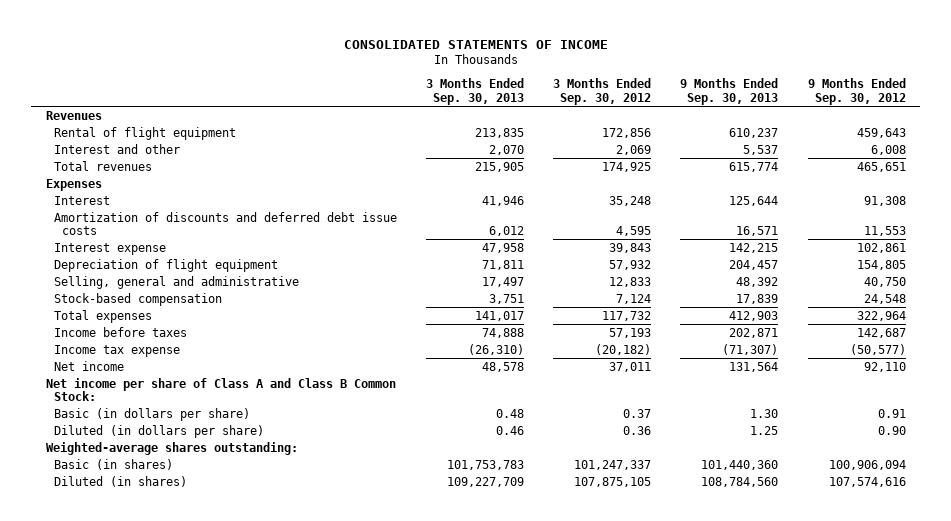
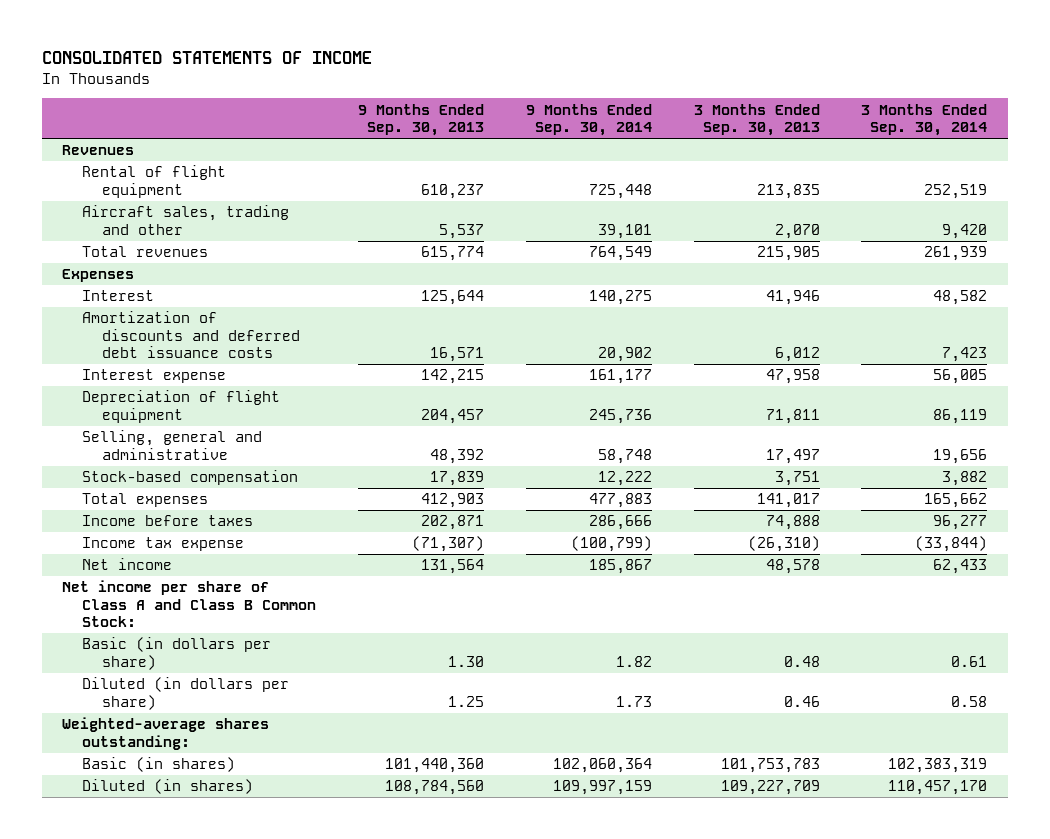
[553,78,652,105] 3 Months Ended Sep. 30, 2012 -> none
[807,78,906,105] 9 Months Ended Sep. 30, 2012 -> none
none -> [525,103,652,137] 9 Months Ended Sep. 30, 2014
none -> [861,103,988,137] 3 Months Ended Sep. 30, 2014
[53,143,180,154] Interest and other -> [82,205,290,235] Aircraft sales, trading and other
[53,211,397,236] Amortization of discounts and deferred debt issue costs -> [82,311,301,358] Amortization of discounts and deferred debt issuance costs

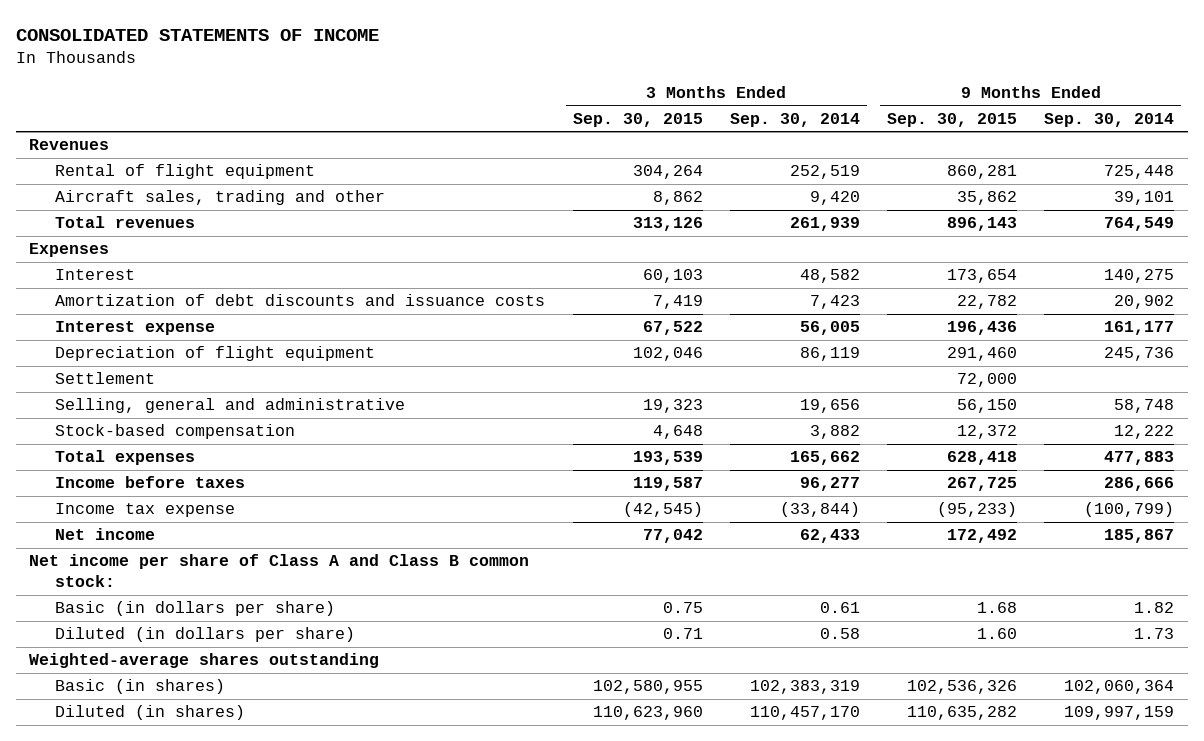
[358,103,485,137] 9 Months Ended Sep. 30, 2013 -> none
[693,103,820,137] 3 Months Ended Sep. 30, 2013 -> none
none -> [572,112,703,127] Sep. 30, 2015
none -> [887,112,1018,127] Sep. 30, 2015
[82,311,301,358] Amortization of discounts and deferred debt issuance costs -> [55,294,546,307] Amortization of debt discounts and issuance costs
none -> [55,372,156,385] Settlement
[62,580,317,627] Net income per share of Class A and Class B Common Stock: -> [29,554,530,588] Net income per share of Class A and Class B common stock:
[62,717,270,750] Weighted-average shares outstanding: -> [29,653,380,669] Weighted-average shares outstanding

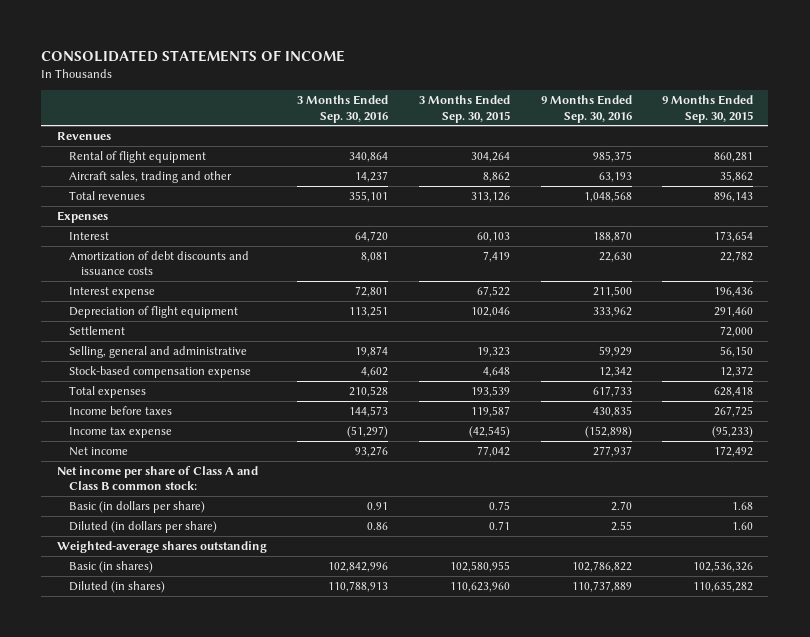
[729,112,860,127] Sep. 30, 2014 -> none
[1044,112,1175,127] Sep. 30, 2014 -> none
none -> [297,94,389,123] 3 Months Ended Sep. 30, 2016
none -> [540,94,632,123] 9 Months Ended Sep. 30, 2016
[55,424,296,440] Stock-based compensation -> [68,365,251,378] Stock-based compensation expense

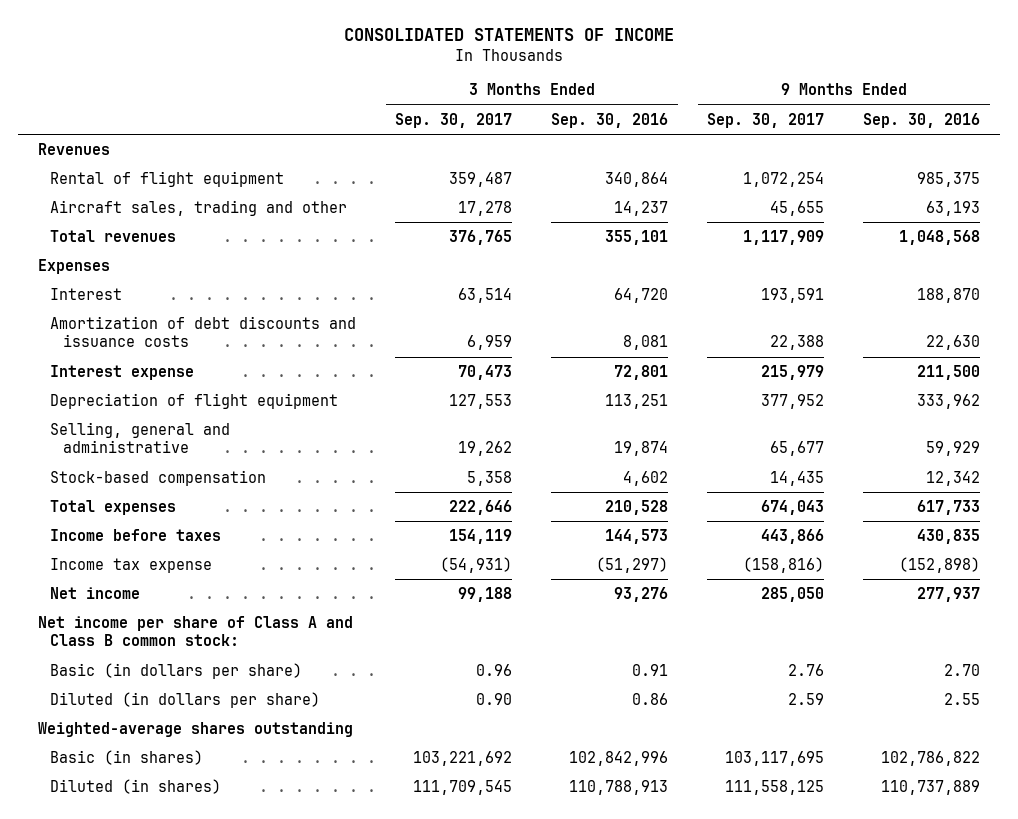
[418,94,510,123] 3 Months Ended Sep. 30, 2015 -> none
[662,94,754,123] 9 Months Ended Sep. 30, 2015 -> none
none -> [395,112,513,128] Sep. 30, 2017
none -> [707,112,825,128] Sep. 30, 2017
[68,325,125,335] Settlement -> none
[68,365,251,378] Stock-based compensation expense -> [50,470,267,487] Stock-based compensation

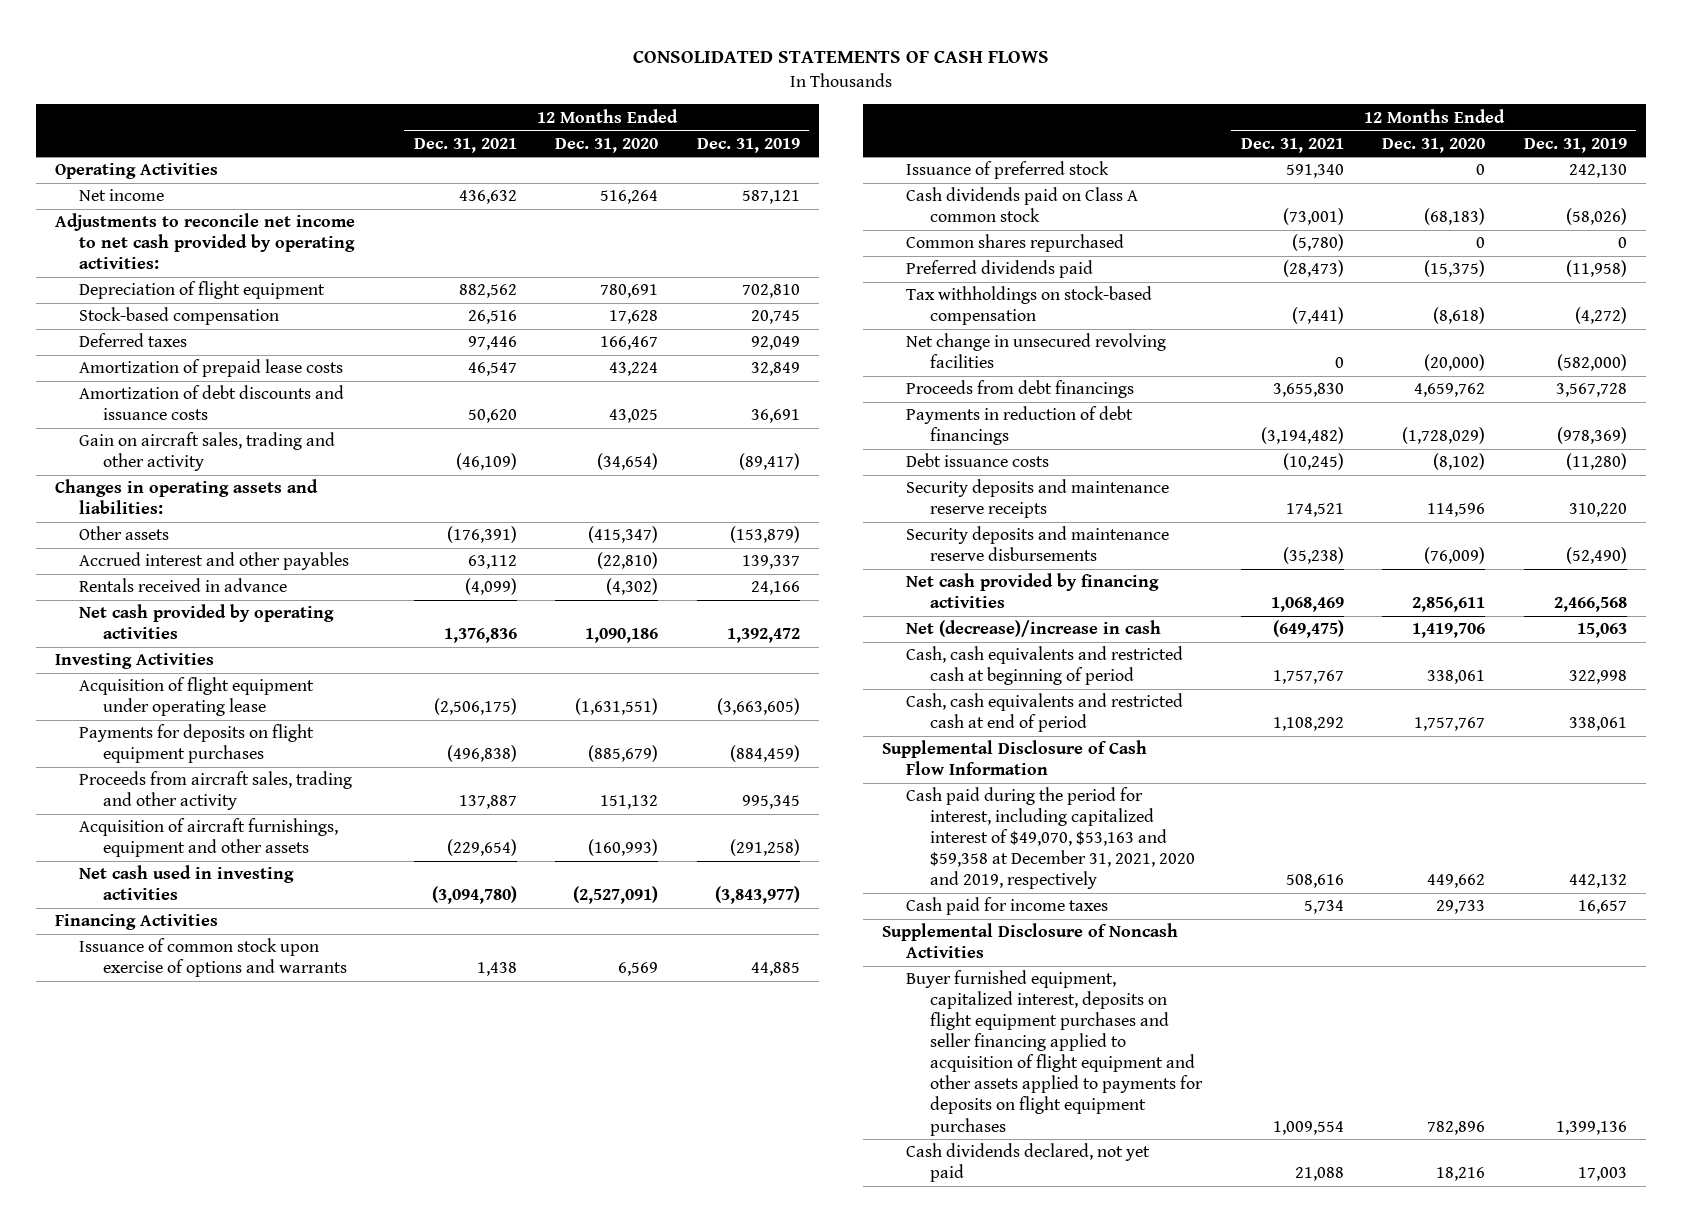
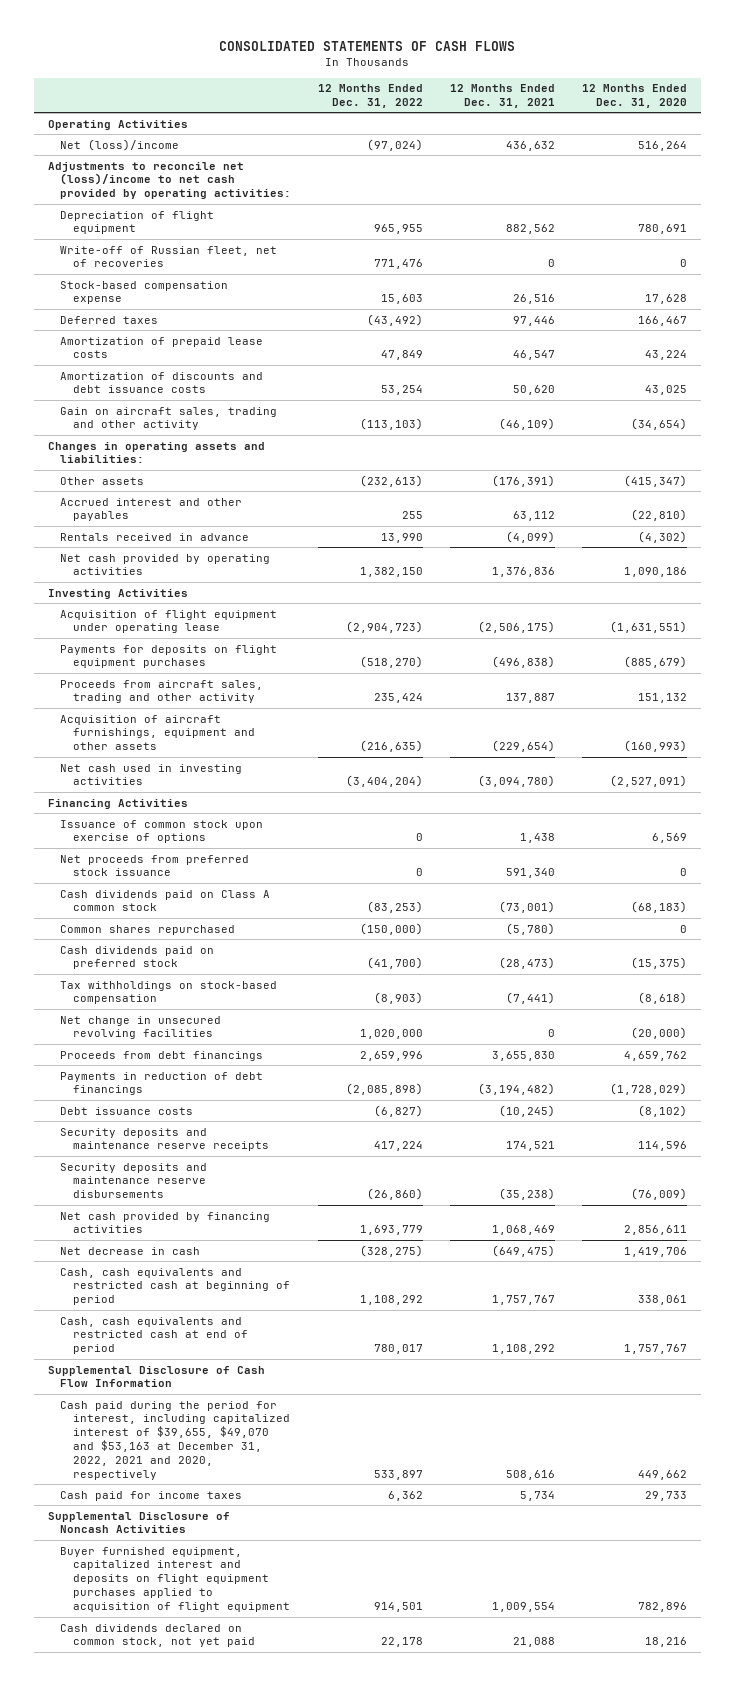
[696,137,800,153] Dec. 31, 2019 -> none
none -> [318,84,424,108] 12 Months Ended Dec. 31, 2022
[79,189,165,202] Net income -> [60,138,180,151] Net (loss)/income
[55,213,356,270] Adjustments to reconcile net income to net cash provided by operating activities: -> [47,161,292,200] Adjustments to reconcile net (loss)/income to net cash provided by operating activities:
none -> [60,245,278,268] Write-off of Russian fleet, net of recoveries
[79,307,280,326] Stock-based compensation -> [60,280,229,305] Stock-based compensation expense
[79,385,345,421] Amortization of debt discounts and issuance costs -> [60,371,264,394] Amortization of discounts and debt issuance costs
[79,938,348,978] Issuance of common stock upon exercise of options and warrants -> [60,819,264,844] Issuance of common stock upon exercise of options
[906,161,1110,180] Issuance of preferred stock -> [60,854,250,877] Net proceeds from preferred stock issuance
[906,260,1094,279] Preferred dividends paid -> [60,945,215,970] Cash dividends paid on preferred stock
[906,620,1162,638] Net (decrease)/increase in cash -> [60,1246,201,1255] Net decrease in cash
[906,787,1196,890] Cash paid during the period for interest, including capitalized interest of $49,070, $53,163 and $59,358 at December 31, 2021, 2020 and 2019, respectively -> [60,1400,291,1481] Cash paid during the period for interest, including capitalized interest of $39,655, $49,070 and $53,163 at December 31, 2022, 2021 and 2020, respectively
[906,970,1204,1136] Buyer furnished equipment, capitalized interest, deposits on flight equipment purchases and seller financing applied to acquisition of flight equipment and other assets applied to payments for deposits on flight equipment purchases -> [60,1546,291,1613] Buyer furnished equipment, capitalized interest and deposits on flight equipment purchases applied to acquisition of flight equipment
[906,1143,1151,1183] Cash dividends declared, not yet paid -> [60,1623,256,1648] Cash dividends declared on common stock, not yet paid

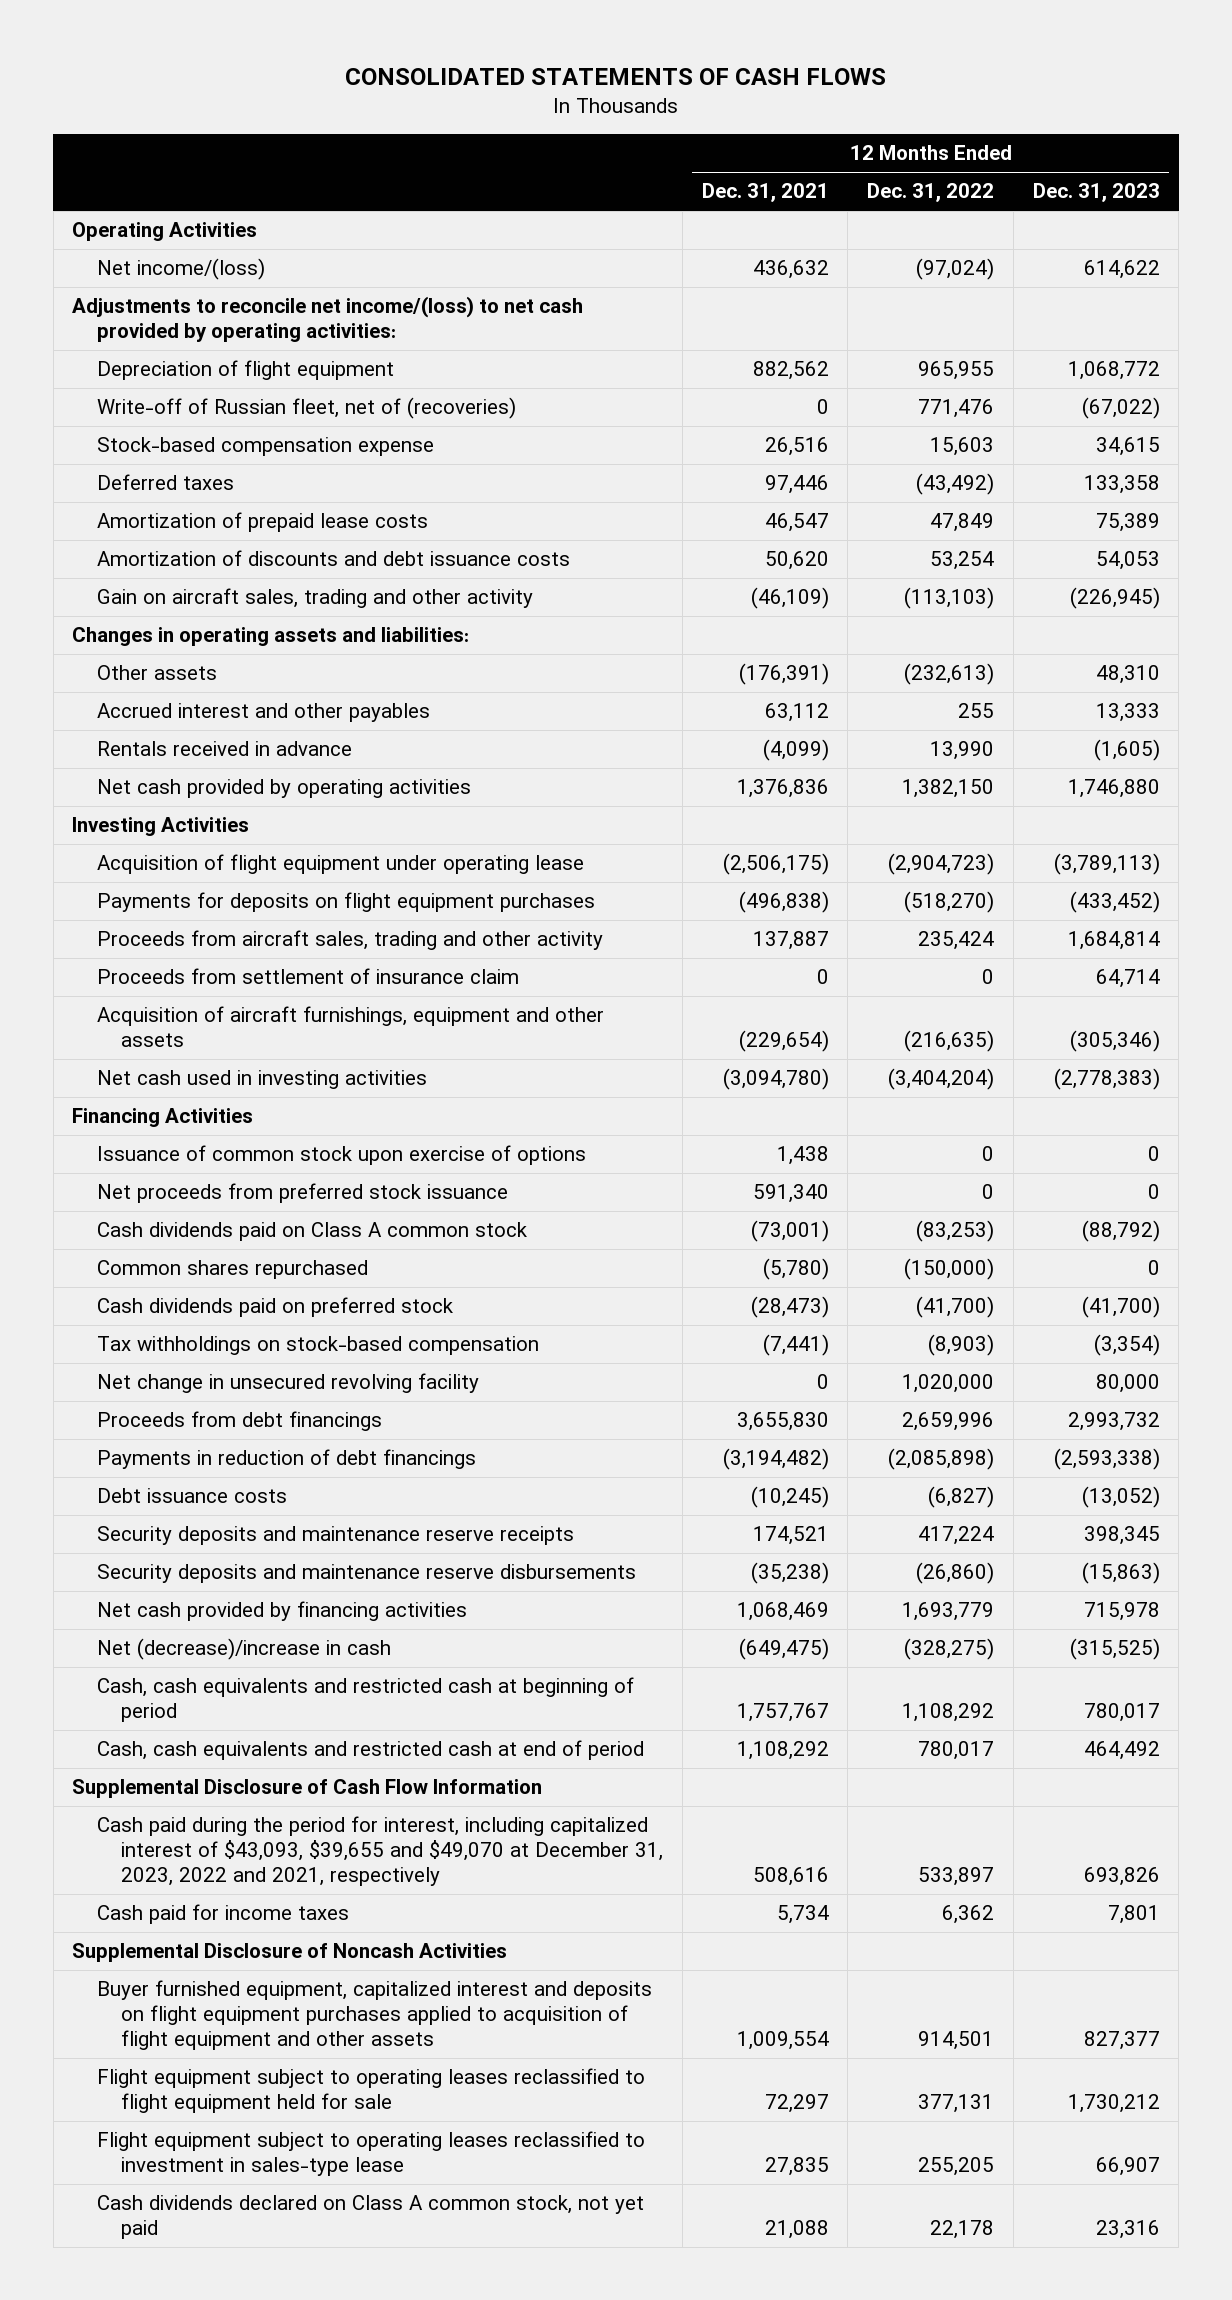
[582,84,688,108] 12 Months Ended Dec. 31, 2020 -> none
none -> [1032,183,1160,203] Dec. 31, 2023
[60,138,180,151] Net (loss)/income -> [96,258,265,281] Net income/(loss)
[47,161,292,200] Adjustments to reconcile net (loss)/income to net cash provided by operating activities: -> [72,296,584,343] Adjustments to reconcile net income/(loss) to net cash provided by operating activities:
[60,245,278,268] Write-off of Russian fleet, net of recoveries -> [96,397,516,420] Write-off of Russian fleet, net of (recoveries)
none -> [96,968,519,985] Proceeds from settlement of insurance claim
[60,1015,222,1040] Net change in unsecured revolving facilities -> [96,1373,479,1394] Net change in unsecured revolving facility
[60,1246,201,1255] Net decrease in cash -> [96,1638,391,1661] Net (decrease)/increase in cash
[60,1400,291,1481] Cash paid during the period for interest, including capitalized interest of $39,655, $49,070 and $53,163 at December 31, 2022, 2021 and 2020, respectively -> [96,1816,664,1887] Cash paid during the period for interest, including capitalized interest of $43,093, $39,655 and $49,070 at December 31, 2023, 2022 and 2021, respectively
[60,1546,291,1613] Buyer furnished equipment, capitalized interest and deposits on flight equipment purchases applied to acquisition of flight equipment -> [96,1980,652,2051] Buyer furnished equipment, capitalized interest and deposits on flight equipment purchases applied to acquisition of flight equipment and other assets
none -> [96,2068,645,2114] Flight equipment subject to operating leases reclassified to flight equipment held for sale
none -> [96,2131,645,2177] Flight equipment subject to operating leases reclassified to investment in sales-type lease
[60,1623,256,1648] Cash dividends declared on common stock, not yet paid -> [96,2195,644,2240] Cash dividends declared on Class A common stock, not yet paid

